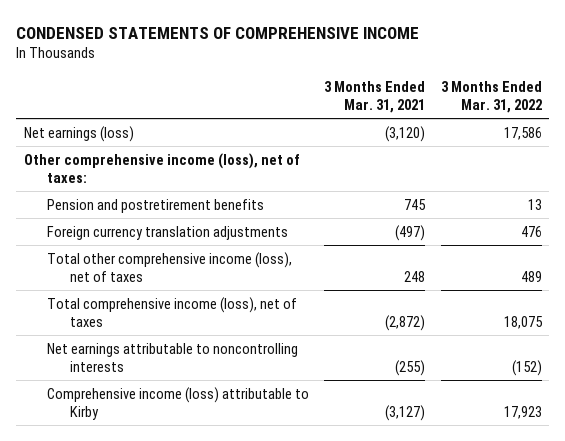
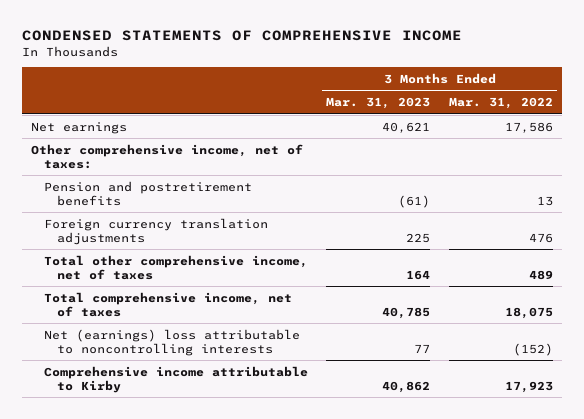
[324,80,426,113] 3 Months Ended Mar. 31, 2021 -> none
none -> [326,97,431,110] Mar. 31, 2023
[23,125,134,142] Net earnings (loss) -> [30,121,127,134] Net earnings
[23,152,300,183] Other comprehensive income (loss), net of taxes: -> [30,143,303,169] Other comprehensive income, net of taxes:
[46,251,292,282] Total other comprehensive income (loss), net of taxes -> [43,254,308,280] Total other comprehensive income, net of taxes
[46,296,297,327] Total comprehensive income (loss), net of taxes -> [43,291,292,317] Total comprehensive income, net of taxes
[46,342,298,372] Net earnings attributable to noncontrolling interests -> [43,328,300,356] Net (earnings) loss attributable to noncontrolling interests
[46,386,309,420] Comprehensive income (loss) attributable to Kirby -> [43,365,308,393] Comprehensive income attributable to Kirby

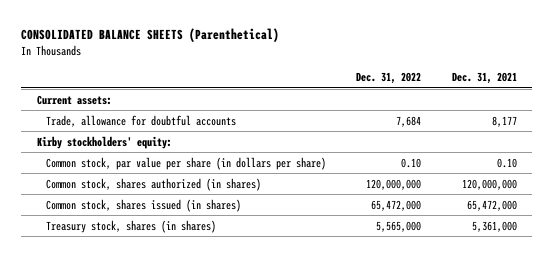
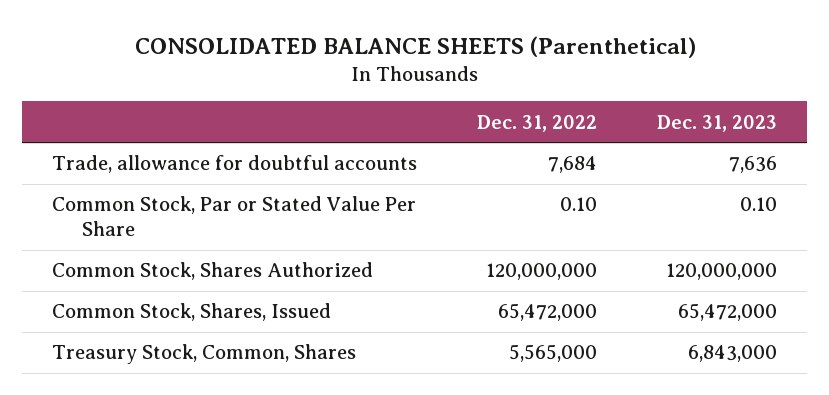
[451,72,517,85] Dec. 31, 2021 -> none
none -> [656,114,777,132] Dec. 31, 2023
[36,94,112,105] Current assets: -> none
[36,135,172,149] Kirby stockholders' equity: -> none
[45,156,326,170] Common stock, par value per share (in dollars per share) -> [52,196,417,237] Common Stock, Par or Stated Value Per Share
[45,177,261,191] Common stock, shares authorized (in shares) -> [52,262,374,281] Common Stock, Shares Authorized
[45,198,241,212] Common stock, shares issued (in shares) -> [52,303,332,322] Common Stock, Shares, Issued
[45,219,216,233] Treasury stock, shares (in shares) -> [52,344,357,365] Treasury Stock, Common, Shares

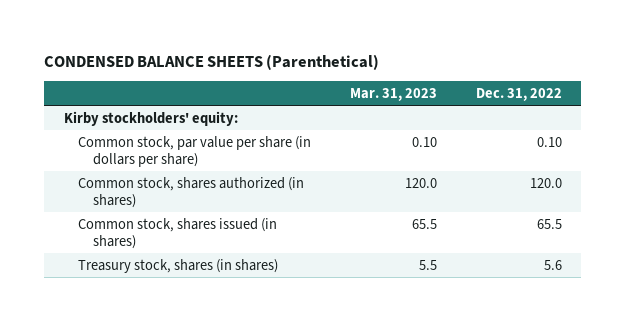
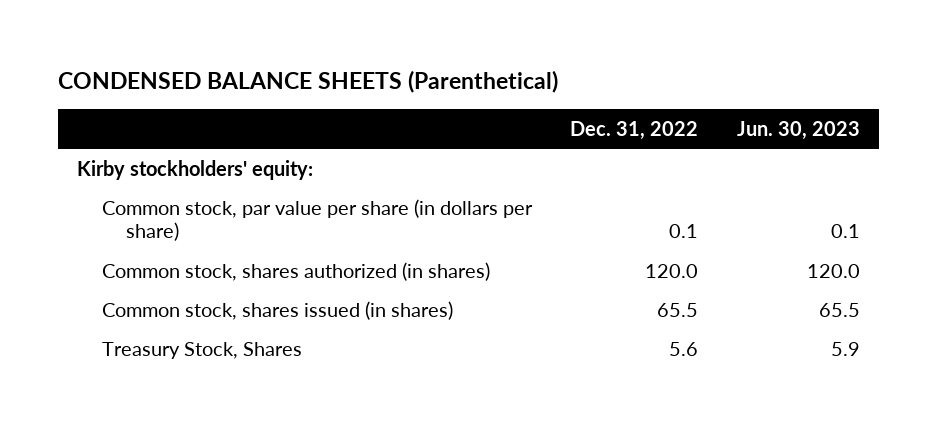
[350,87,438,101] Mar. 31, 2023 -> none
none -> [736,120,860,140] Jun. 30, 2023
[536,136,562,147] 0.10 -> [669,224,699,239] 0.1
[78,258,279,273] Treasury stock, shares (in shares) -> [101,341,302,359] Treasury Stock, Shares

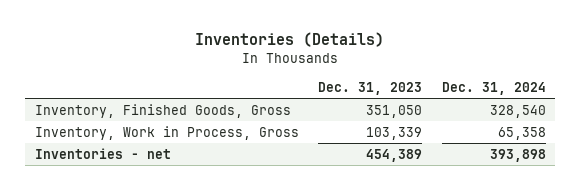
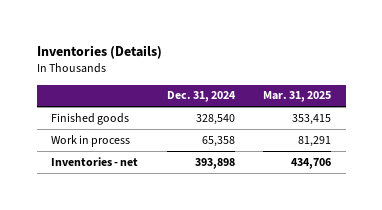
[318,81,423,95] Dec. 31, 2023 -> none
none -> [263,91,332,103] Mar. 31, 2025
[34,103,291,118] Inventory, Finished Goods, Gross -> [51,112,130,125] Finished goods
[34,125,299,140] Inventory, Work in Process, Gross -> [51,134,131,147] Work in process

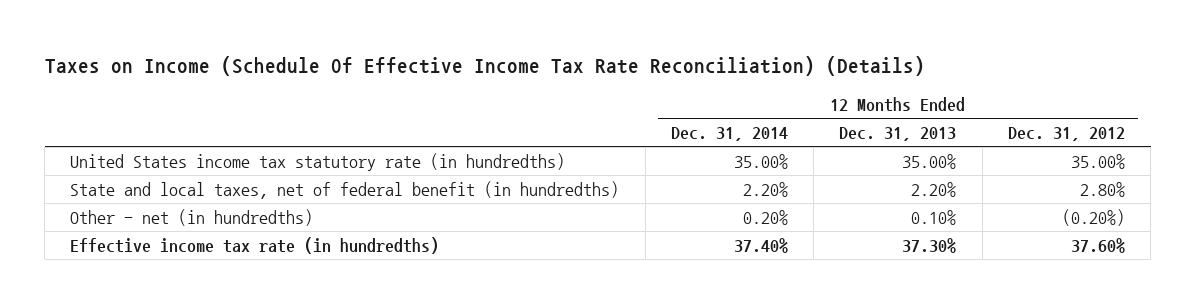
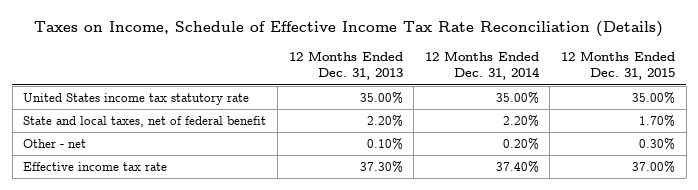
[44,56,925,77] Taxes on Income (Schedule Of Effective Income Tax Rate Reconciliation) (Details) -> [34,21,664,38] Taxes on Income, Schedule of Effective Income Tax Rate Reconciliation (Details)
[1007,126,1125,141] Dec. 31, 2012 -> none
none -> [560,51,675,81] 12 Months Ended Dec. 31, 2015
[70,152,566,171] United States income tax statutory rate (in hundredths) -> [23,93,250,106] United States income tax statutory rate
[70,180,620,199] State and local taxes, net of federal benefit (in hundredths) -> [23,116,267,128] State and local taxes, net of federal benefit
[70,208,314,226] Other - net (in hundredths) -> [23,139,87,149] Other - net
[70,236,440,254] Effective income tax rate (in hundredths) -> [23,162,168,172] Effective income tax rate

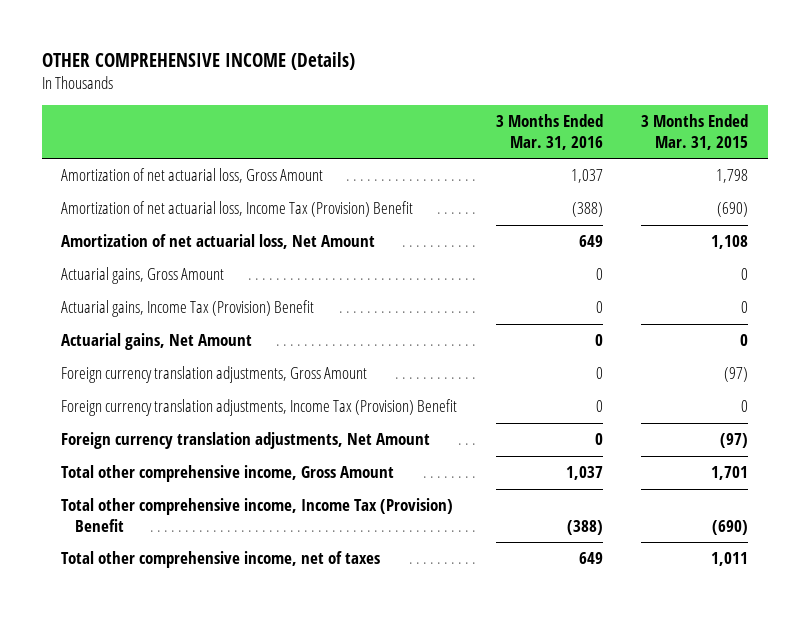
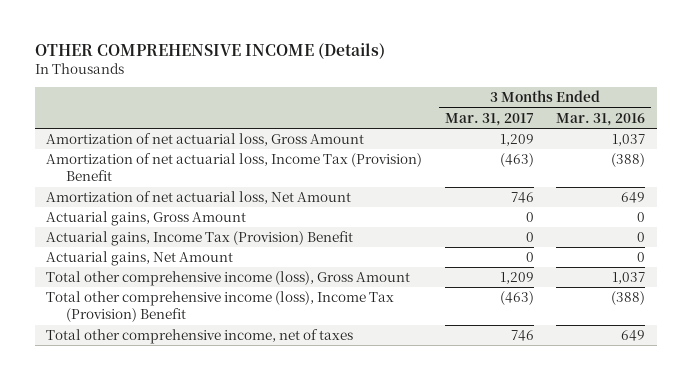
[641,114,749,150] 3 Months Ended Mar. 31, 2015 -> none
none -> [444,112,534,126] Mar. 31, 2017
[61,366,368,384] Foreign currency translation adjustments, Gross Amount -> none
[61,399,458,417] Foreign currency translation adjustments, Income Tax (Provision) Benefit -> none
[61,432,431,450] Foreign currency translation adjustments, Net Amount -> none
[61,465,395,483] Total other comprehensive income, Gross Amount -> [46,271,411,287] Total other comprehensive income (loss), Gross Amount
[61,498,454,532] Total other comprehensive income, Income Tax (Provision) Benefit -> [46,291,395,323] Total other comprehensive income (loss), Income Tax (Provision) Benefit

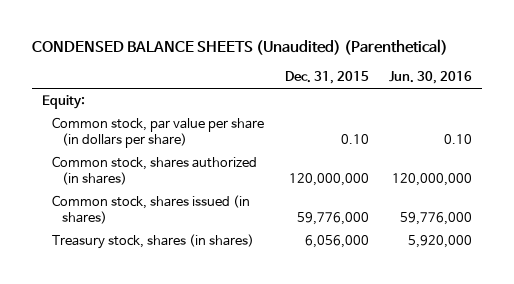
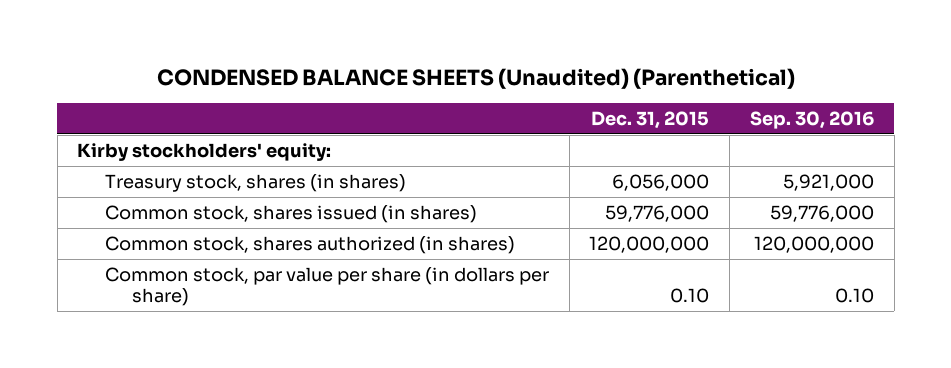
[389,71,473,85] Jun. 30, 2016 -> none
none -> [750,111,875,130] Sep. 30, 2016
[42,95,86,110] Equity: -> none
none -> [77,142,332,161] Kirby stockholders' equity:
[52,195,251,225] Common stock, shares issued (in shares) -> [104,204,477,223] Common stock, shares issued (in shares)
[52,156,258,186] Common stock, shares authorized (in shares) -> [104,235,515,254] Common stock, shares authorized (in shares)
[52,117,265,149] Common stock, par value per share (in dollars per share) -> [104,266,549,307] Common stock, par value per share (in dollars per share)

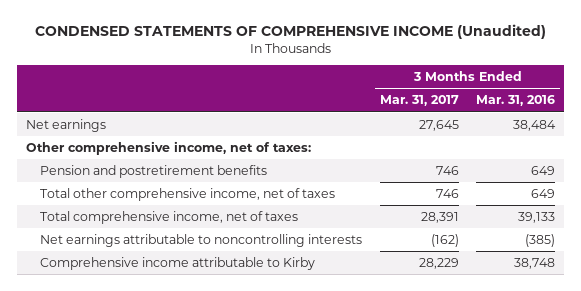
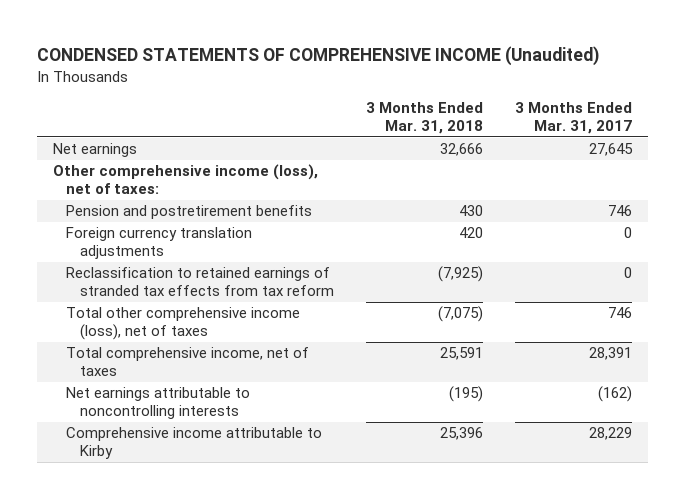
[476,95,556,107] Mar. 31, 2016 -> none
none -> [365,102,483,135] 3 Months Ended Mar. 31, 2018
[25,141,311,156] Other comprehensive income, net of taxes: -> [53,164,319,195] Other comprehensive income (loss), net of taxes:
none -> [66,227,253,260] Foreign currency translation adjustments
none -> [66,267,334,297] Reclassification to retained earnings of stranded tax effects from tax reform
[39,188,335,202] Total other comprehensive income, net of taxes -> [66,307,301,341] Total other comprehensive income (loss), net of taxes

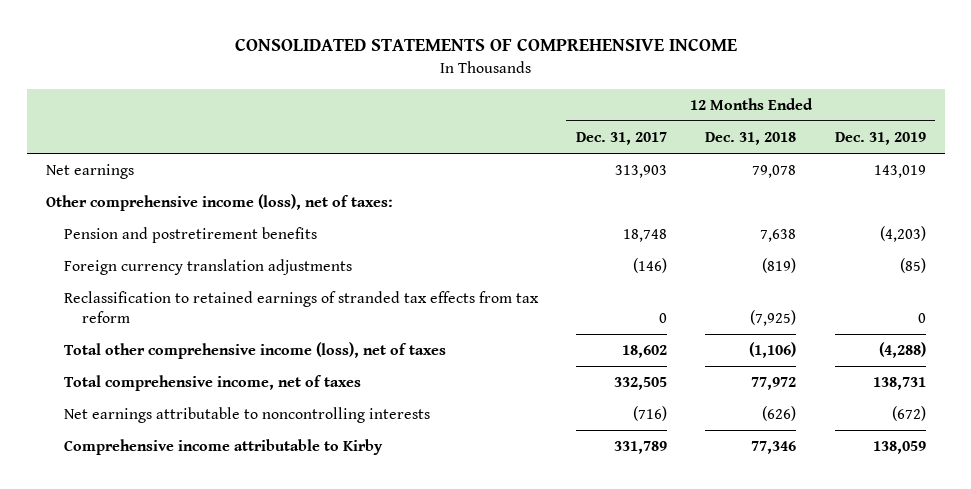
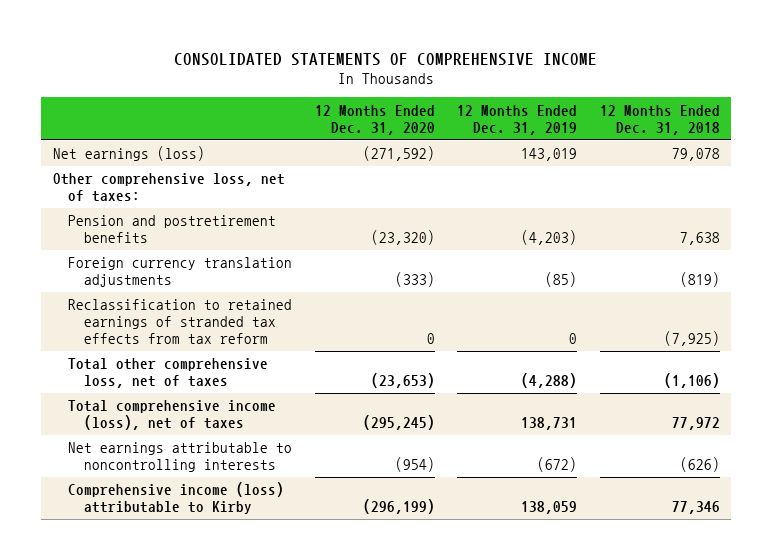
[575,132,667,146] Dec. 31, 2017 -> none
none -> [314,104,435,135] 12 Months Ended Dec. 31, 2020
[45,164,134,180] Net earnings -> [52,146,205,162] Net earnings (loss)
[45,194,393,212] Other comprehensive income (loss), net of taxes: -> [52,173,285,203] Other comprehensive loss, net of taxes:
[63,342,446,360] Total other comprehensive income (loss), net of taxes -> [68,358,269,389] Total other comprehensive loss, net of taxes
[63,375,361,392] Total comprehensive income, net of taxes -> [68,400,277,431] Total comprehensive income (loss), net of taxes
[63,439,383,456] Comprehensive income attributable to Kirby -> [68,482,285,515] Comprehensive income (loss) attributable to Kirby

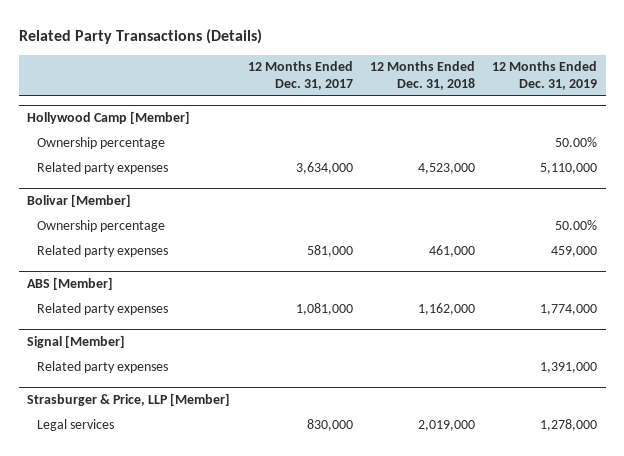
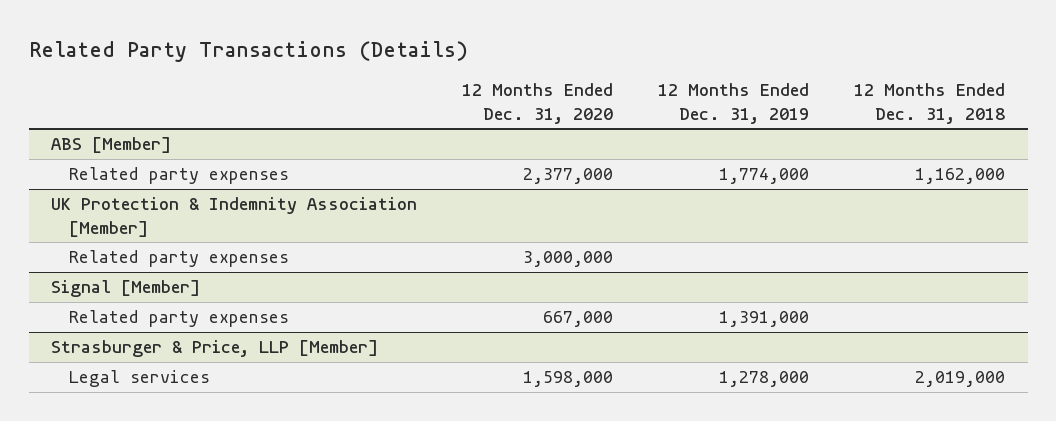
[247,61,353,91] 12 Months Ended Dec. 31, 2017 -> none
none -> [462,83,614,124] 12 Months Ended Dec. 31, 2020
[27,111,191,125] Hollywood Camp [Member] -> none
[37,136,166,149] Ownership percentage -> none
[37,161,169,174] Related party expenses -> none
[27,194,132,208] Bolivar [Member] -> none
[37,219,166,232] Ownership percentage -> none
[37,244,169,257] Related party expenses -> none
none -> [51,197,418,237] UK Protection & Indemnity Association [Member]
none -> [69,250,290,268] Related party expenses

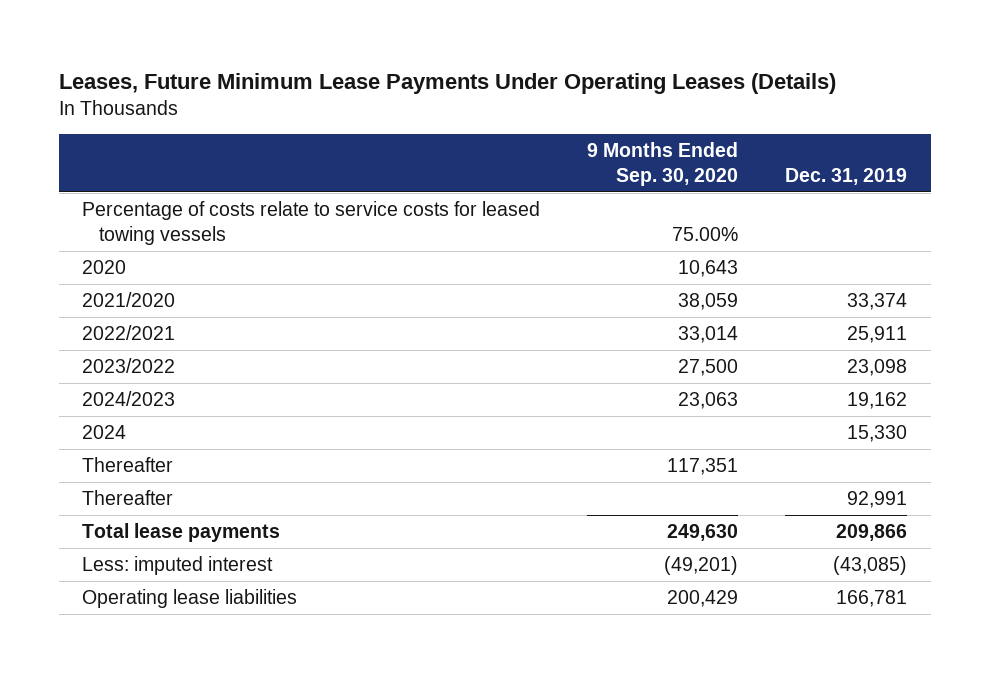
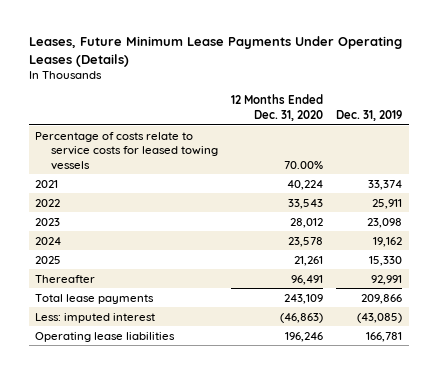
[587,142,739,187] 9 Months Ended Sep. 30, 2020 -> none
none -> [230,94,323,121] 12 Months Ended Dec. 31, 2020
[82,260,127,275] 2020 -> none
[82,457,174,473] Thereafter -> none
[82,292,176,308] 2021/2020 -> [35,179,59,188] 2021
[82,325,176,341] 2022/2021 -> [35,198,61,207] 2022
[82,358,176,374] 2023/2022 -> [35,217,61,226] 2023
[82,391,176,407] 2024/2023 -> [35,236,62,245] 2024
[82,425,127,440] 2024 -> [35,255,62,264] 2025

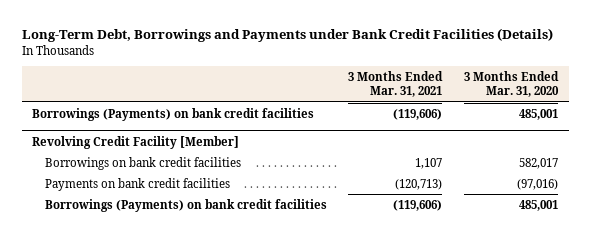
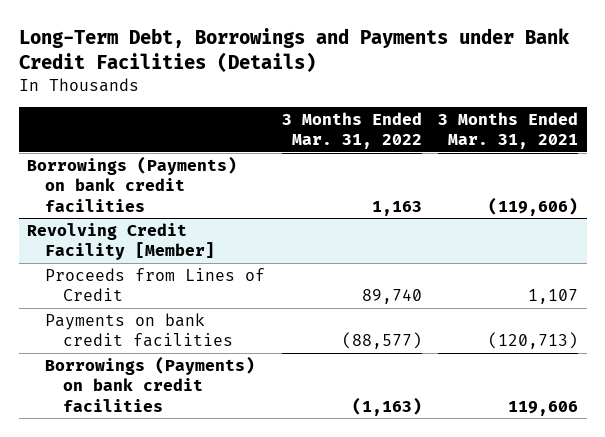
[463,71,559,98] 3 Months Ended Mar. 31, 2020 -> none
none -> [281,111,422,150] 3 Months Ended Mar. 31, 2022
[44,156,241,170] Borrowings on bank credit facilities -> [44,268,265,302] Proceeds from Lines of Credit
[393,199,443,211] (119,606) -> [508,400,579,416] 119,606

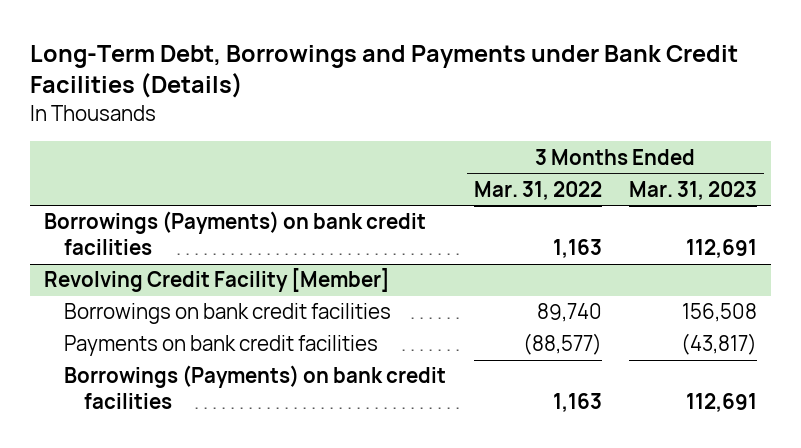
[438,111,579,150] 3 Months Ended Mar. 31, 2021 -> none
none -> [629,180,758,200] Mar. 31, 2023
[44,268,265,302] Proceeds from Lines of Credit -> [63,303,391,325] Borrowings on bank credit facilities
[351,396,422,416] (1,163) -> [552,393,602,413] 1,163

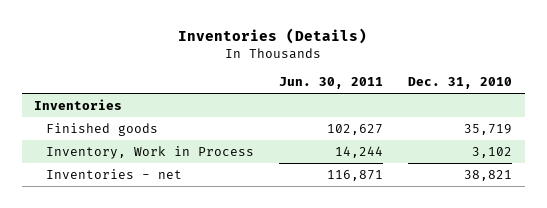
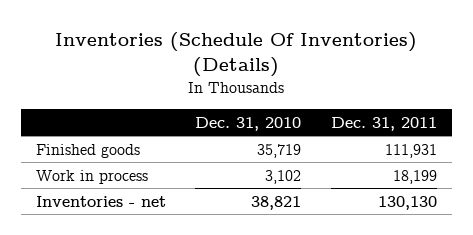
[178,28,368,45] Inventories (Details) -> [55,31,418,77] Inventories (Schedule Of Inventories) (Details)
[279,77,384,90] Jun. 30, 2011 -> none
none -> [331,116,438,131] Dec. 31, 2011
[34,98,123,110] Inventories -> none
[46,145,255,159] Inventory, Work in Process -> [35,169,148,184] Work in process

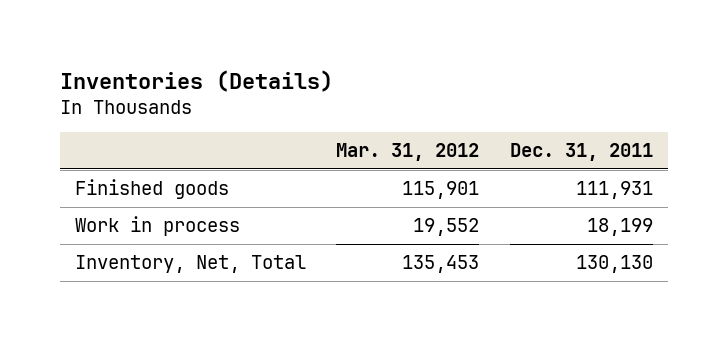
[55,31,418,77] Inventories (Schedule Of Inventories) (Details) -> [59,69,333,92] Inventories (Details)
[195,116,302,131] Dec. 31, 2010 -> none
none -> [336,143,480,162] Mar. 31, 2012
[35,195,166,207] Inventories - net -> [75,255,307,274] Inventory, Net, Total

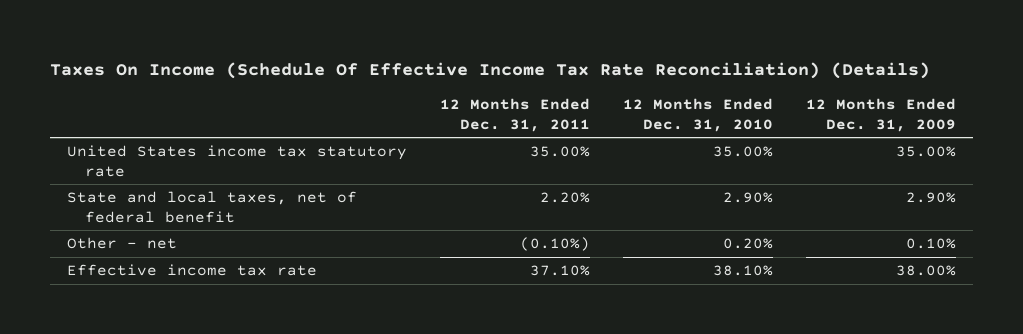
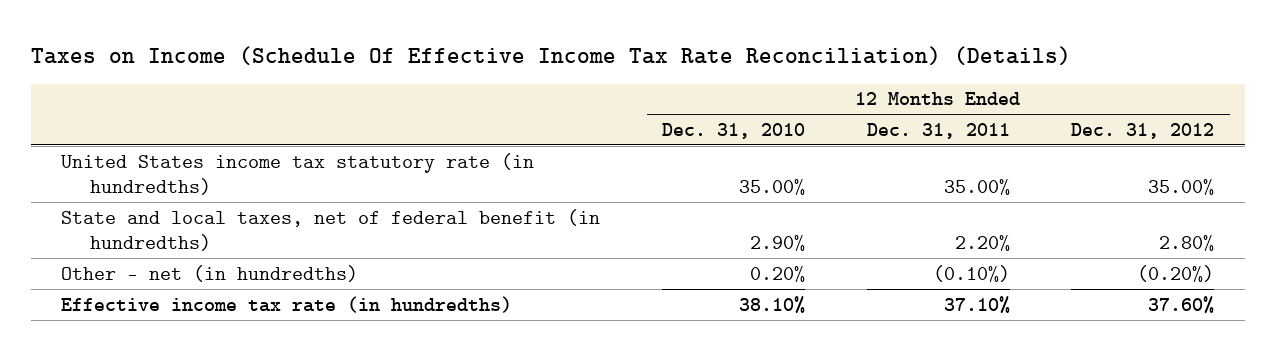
[50,62,931,80] Taxes On Income (Schedule Of Effective Income Tax Rate Reconciliation) (Details) -> [30,45,1071,65] Taxes on Income (Schedule Of Effective Income Tax Rate Reconciliation) (Details)
[806,98,957,132] 12 Months Ended Dec. 31, 2009 -> none
none -> [1071,122,1215,139] Dec. 31, 2012
[66,145,407,177] United States income tax statutory rate -> [61,152,535,195] United States income tax statutory rate (in hundredths)
[66,191,357,223] State and local taxes, net of federal benefit -> [61,208,601,251] State and local taxes, net of federal benefit (in hundredths)
[66,237,177,250] Other - net -> [61,264,359,282] Other - net (in hundredths)
[66,264,317,277] Effective income tax rate -> [61,295,513,313] Effective income tax rate (in hundredths)

